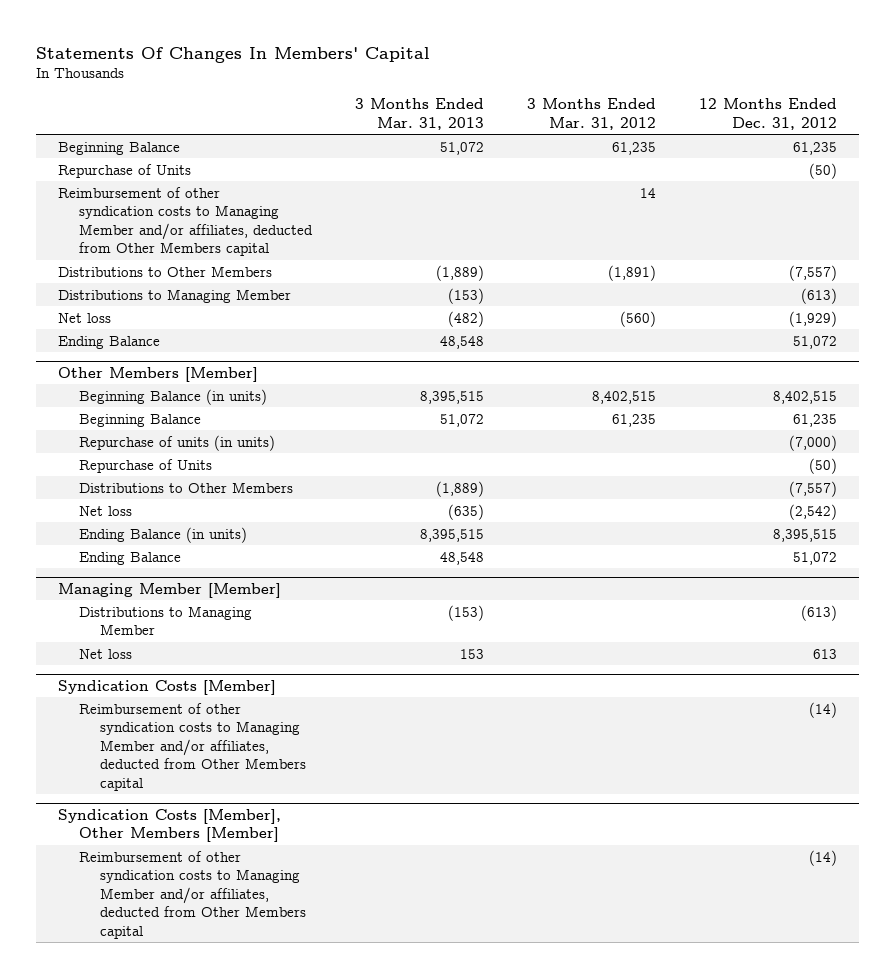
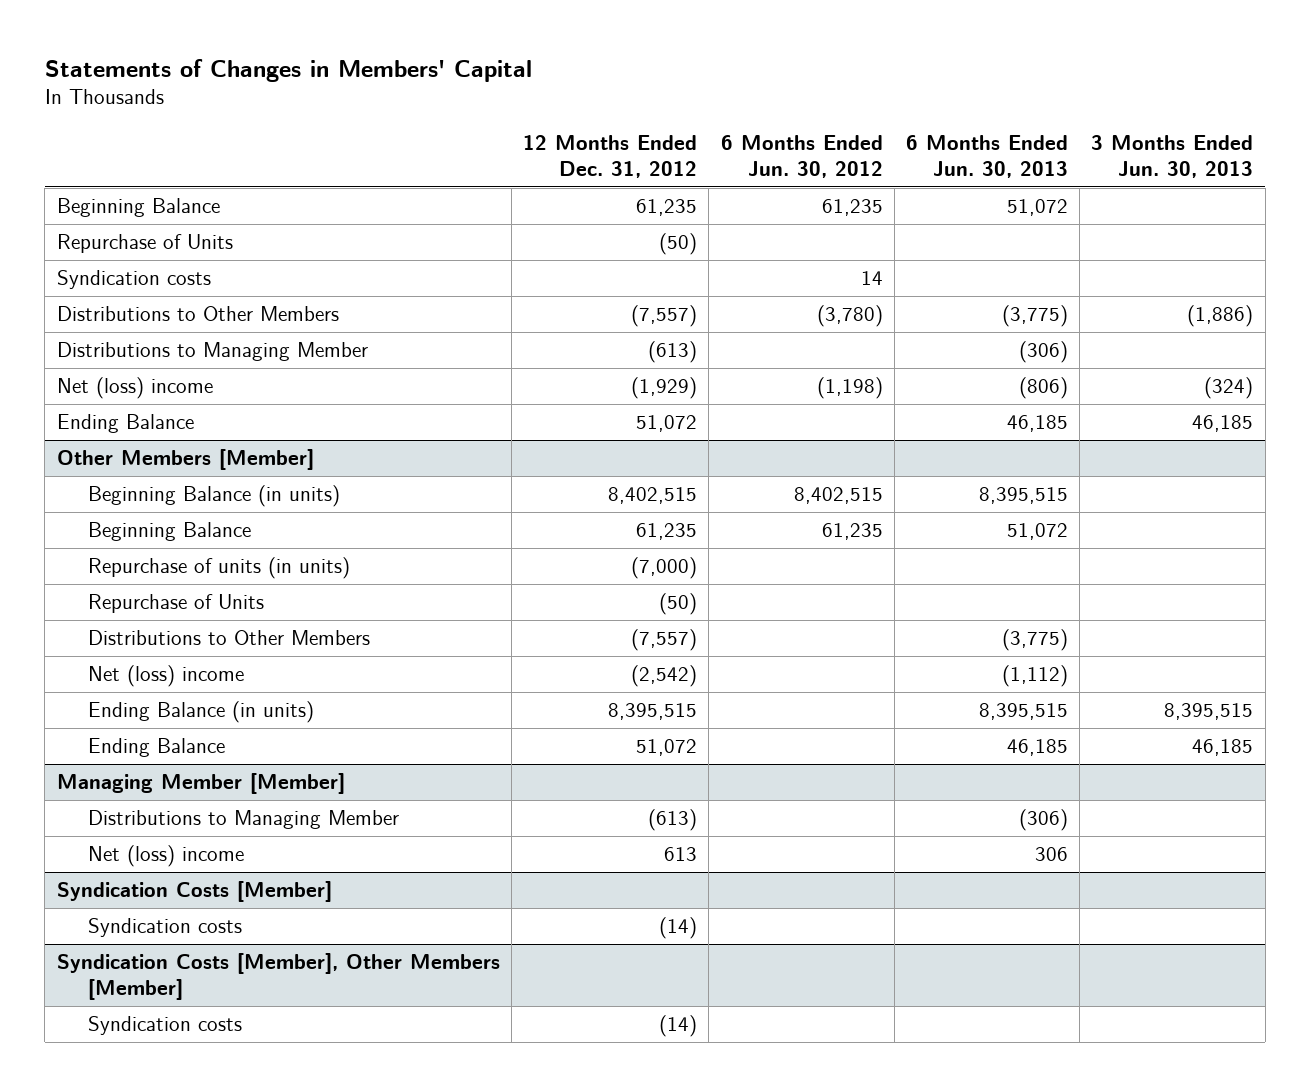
[35,46,430,63] Statements Of Changes In Members' Capital -> [44,58,532,82] Statements of Changes in Members' Capital
[355,98,485,130] 3 Months Ended Mar. 31, 2013 -> none
[527,98,657,130] 3 Months Ended Mar. 31, 2012 -> none
none -> [720,135,883,178] 6 Months Ended Jun. 30, 2012
none -> [905,135,1068,178] 6 Months Ended Jun. 30, 2013
none -> [1091,135,1254,178] 3 Months Ended Jun. 30, 2013
[57,186,313,257] Reimbursement of other syndication costs to Managing Member and/or affiliates, deducted from Other Members capital -> [56,270,211,290] Syndication costs
[57,312,111,323] Net loss -> [56,377,213,400] Net (loss) income
[78,505,132,516] Net loss -> [87,665,244,688] Net (loss) income
[78,648,132,659] Net loss -> [87,845,244,868] Net (loss) income
[78,702,307,791] Reimbursement of other syndication costs to Managing Member and/or affiliates, deducted from Other Members capital -> [87,918,242,938] Syndication costs
[78,850,307,939] Reimbursement of other syndication costs to Managing Member and/or affiliates, deducted from Other Members capital -> [87,1016,242,1036] Syndication costs

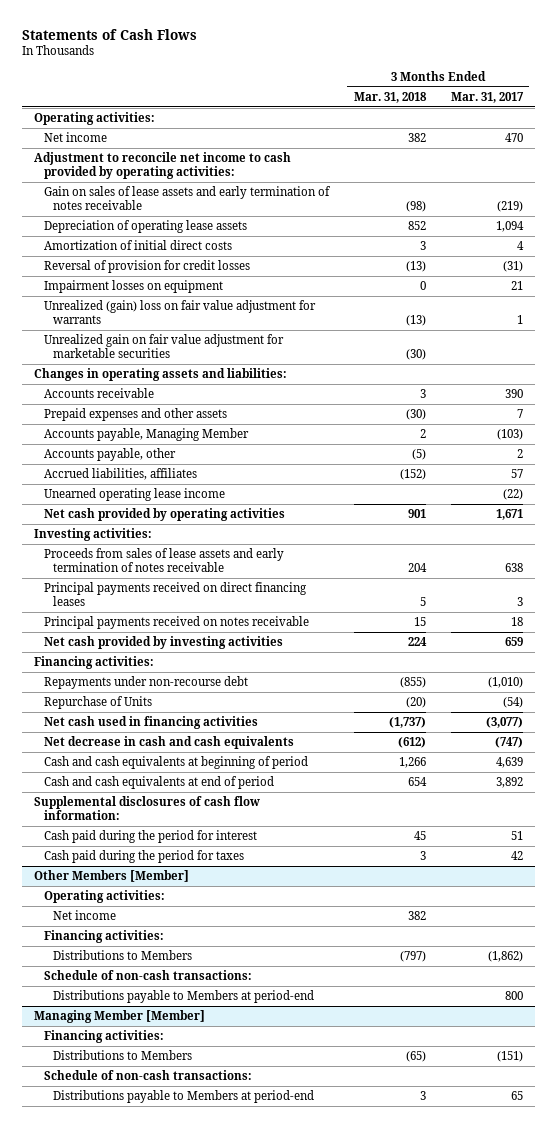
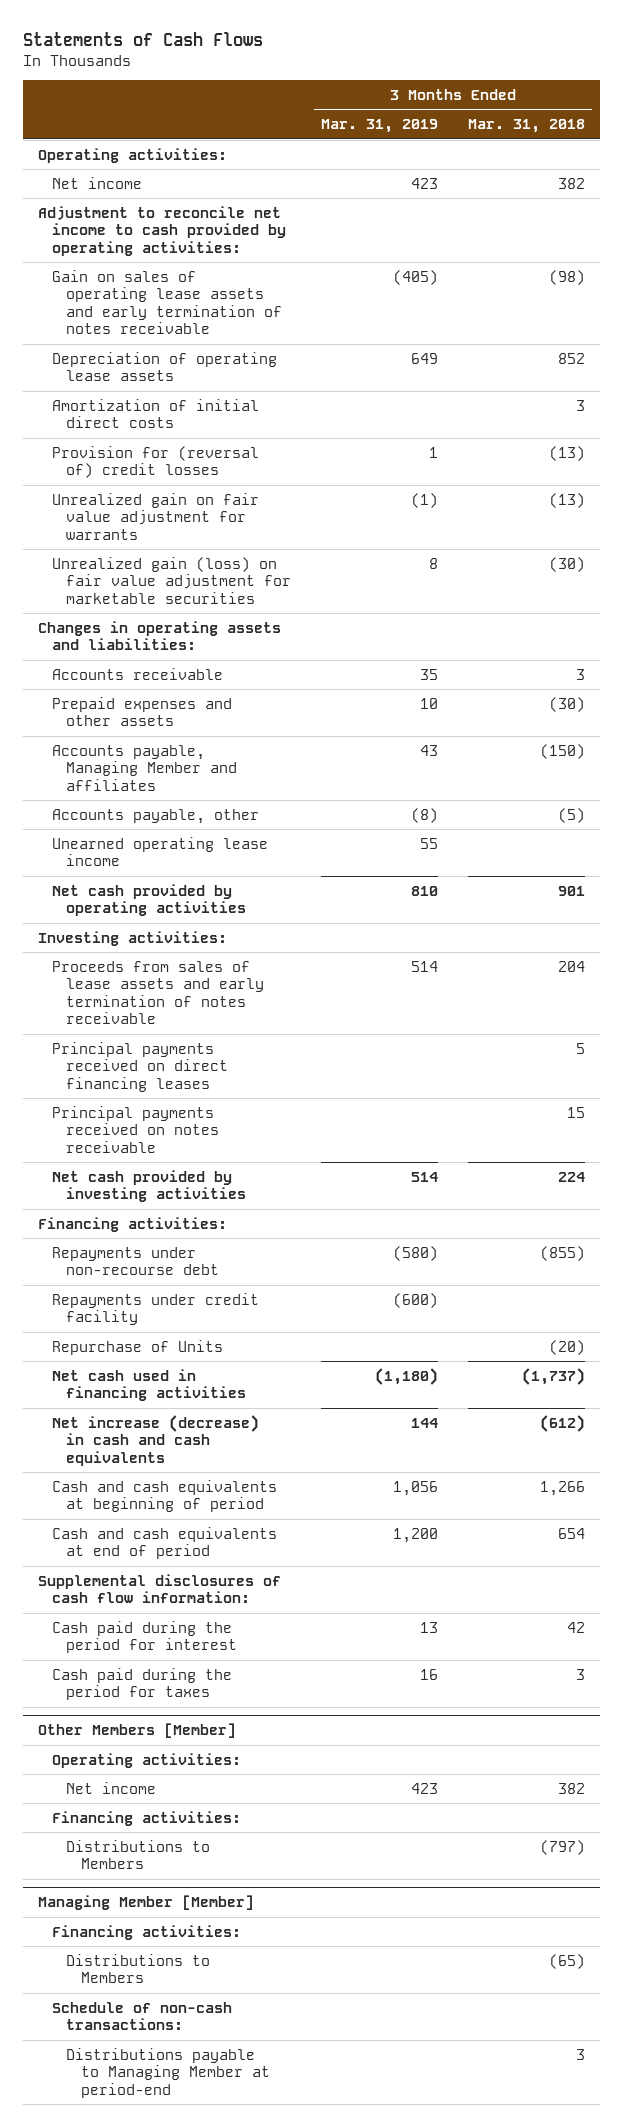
[450,92,524,104] Mar. 31, 2017 -> none
none -> [321,119,439,134] Mar. 31, 2019
[43,186,331,211] Gain on sales of lease assets and early termination of notes receivable -> [52,269,283,335] Gain on sales of operating lease assets and early termination of notes receivable
[43,280,223,294] Impairment losses on equipment -> none
[43,260,250,274] Reversal of provision for credit losses -> [52,445,260,479] Provision for (reversal of) credit losses
[43,300,316,325] Unrealized (gain) loss on fair value adjustment for warrants -> [52,492,260,540] Unrealized gain on fair value adjustment for warrants
[43,334,284,359] Unrealized gain on fair value adjustment for marketable securities -> [52,556,292,604] Unrealized gain (loss) on fair value adjustment for marketable securities
[43,428,249,442] Accounts payable, Managing Member -> [52,744,238,791] Accounts payable, Managing Member and affiliates
[419,429,426,439] 2 -> [539,743,585,759] (150)
[43,468,197,481] Accrued liabilities, affiliates -> none
none -> [52,1292,260,1326] Repayments under credit facility
[43,736,294,750] Net decrease in cash and cash equivalents -> [52,1414,260,1466] Net increase (decrease) in cash and cash equivalents
[413,831,426,841] 45 -> [566,1621,585,1633] 42
[43,970,252,981] Schedule of non-cash transactions: -> none
[52,990,314,1004] Distributions payable to Members at period-end -> none
[52,1090,314,1104] Distributions payable to Members at period-end -> [66,2047,270,2098] Distributions payable to Managing Member at period-end

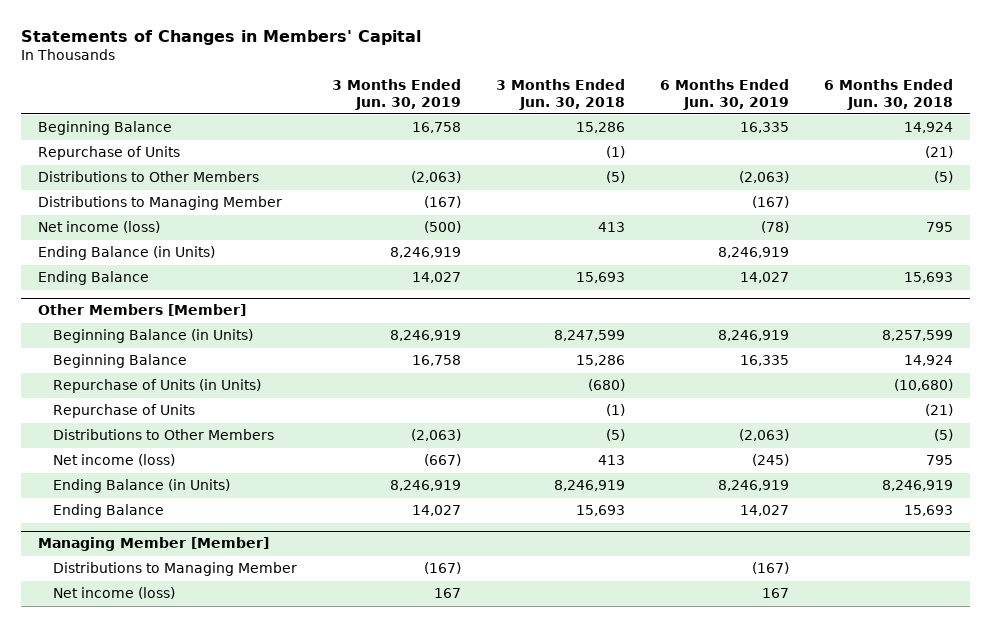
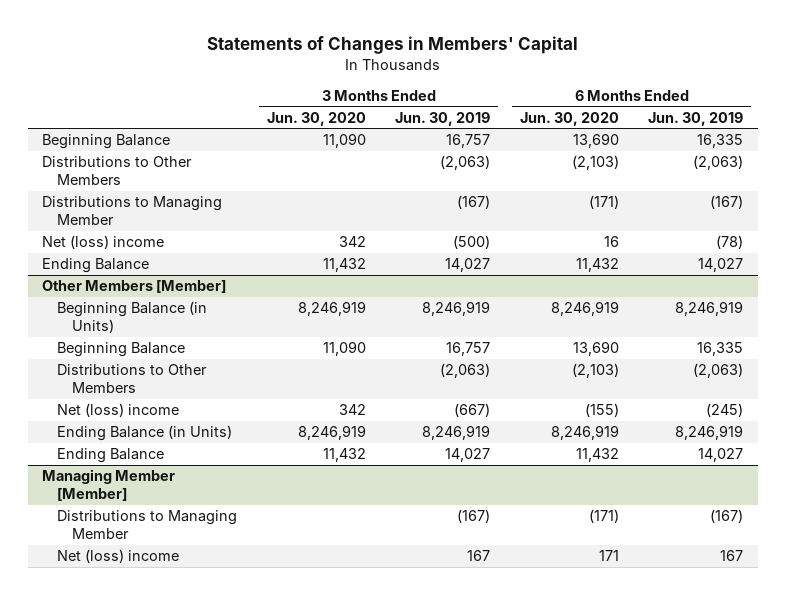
[495,79,625,110] 3 Months Ended Jun. 30, 2018 -> none
[823,79,953,110] 6 Months Ended Jun. 30, 2018 -> none
none -> [266,111,366,126] Jun. 30, 2020
none -> [519,111,619,126] Jun. 30, 2020
[38,146,181,161] Repurchase of Units -> none
[412,122,462,134] 16,758 -> [446,134,491,149] 16,757
[38,246,216,261] Ending Balance (in Units) -> none
[38,221,161,234] Net income (loss) -> [42,235,165,250] Net (loss) income
[53,379,262,394] Repurchase of Units (in Units) -> none
[53,404,196,419] Repurchase of Units -> none
[412,355,462,367] 16,758 -> [446,342,491,357] 16,757
[53,454,176,467] Net income (loss) -> [57,403,180,418] Net (loss) income
[53,587,176,600] Net income (loss) -> [57,549,180,564] Net (loss) income

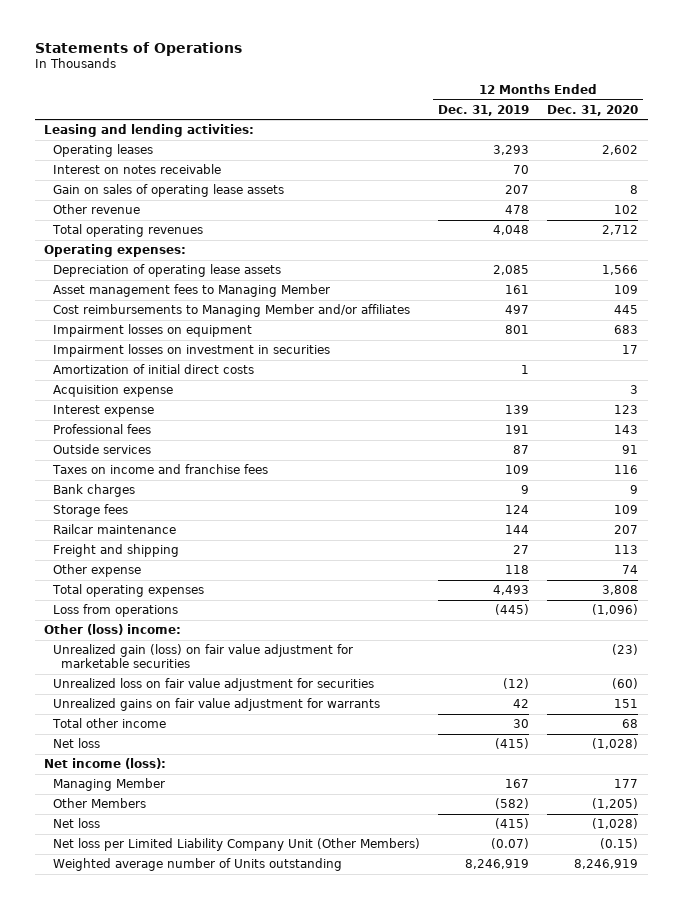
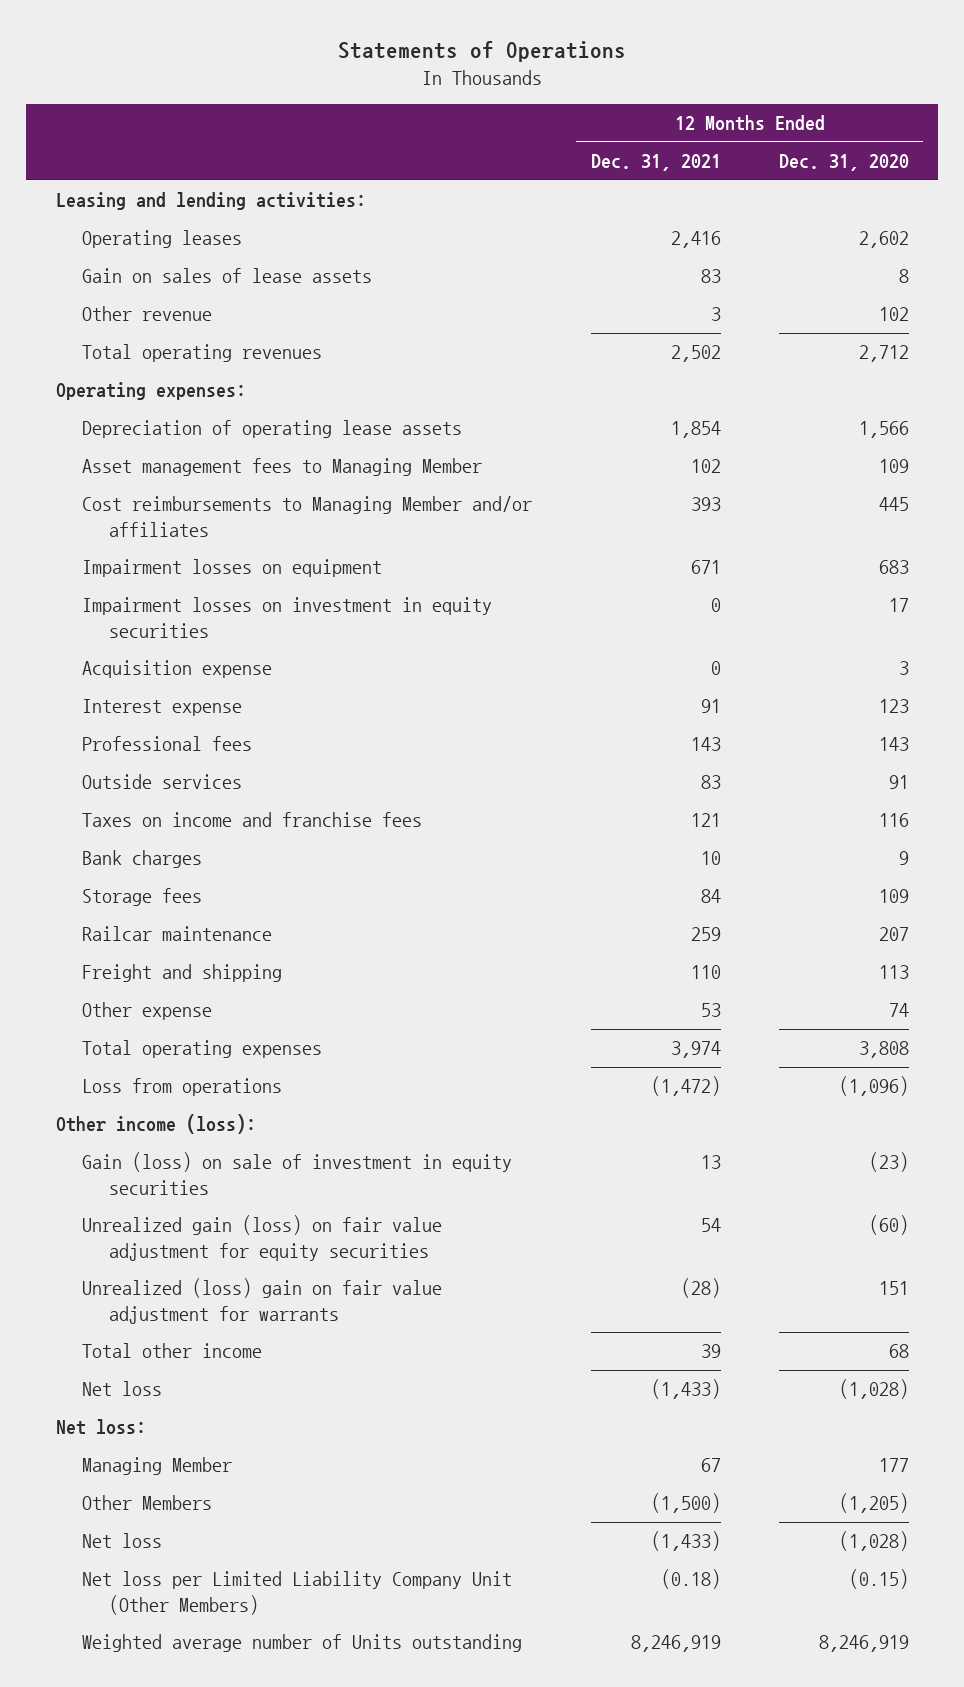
[437,104,529,116] Dec. 31, 2019 -> none
none -> [590,153,721,171] Dec. 31, 2021
[52,164,221,175] Interest on notes receivable -> none
[52,184,284,198] Gain on sales of operating lease assets -> [82,268,373,284] Gain on sales of lease assets
[52,364,254,375] Amortization of initial direct costs -> none
[52,344,330,358] Impairment losses on investment in securities -> [82,597,493,638] Impairment losses on investment in equity securities
[43,624,181,636] Other (loss) income: -> [55,1114,256,1135] Other income (loss):
[52,644,353,668] Unrealized gain (loss) on fair value adjustment for marketable securities -> [82,1152,513,1195] Gain (loss) on sale of investment in equity securities
[52,678,374,692] Unrealized loss on fair value adjustment for securities -> [82,1215,443,1261] Unrealized gain (loss) on fair value adjustment for equity securities
[52,698,380,712] Unrealized gains on fair value adjustment for warrants -> [82,1278,443,1324] Unrealized (loss) gain on fair value adjustment for warrants
[43,758,166,770] Net income (loss): -> [55,1419,146,1436] Net loss:

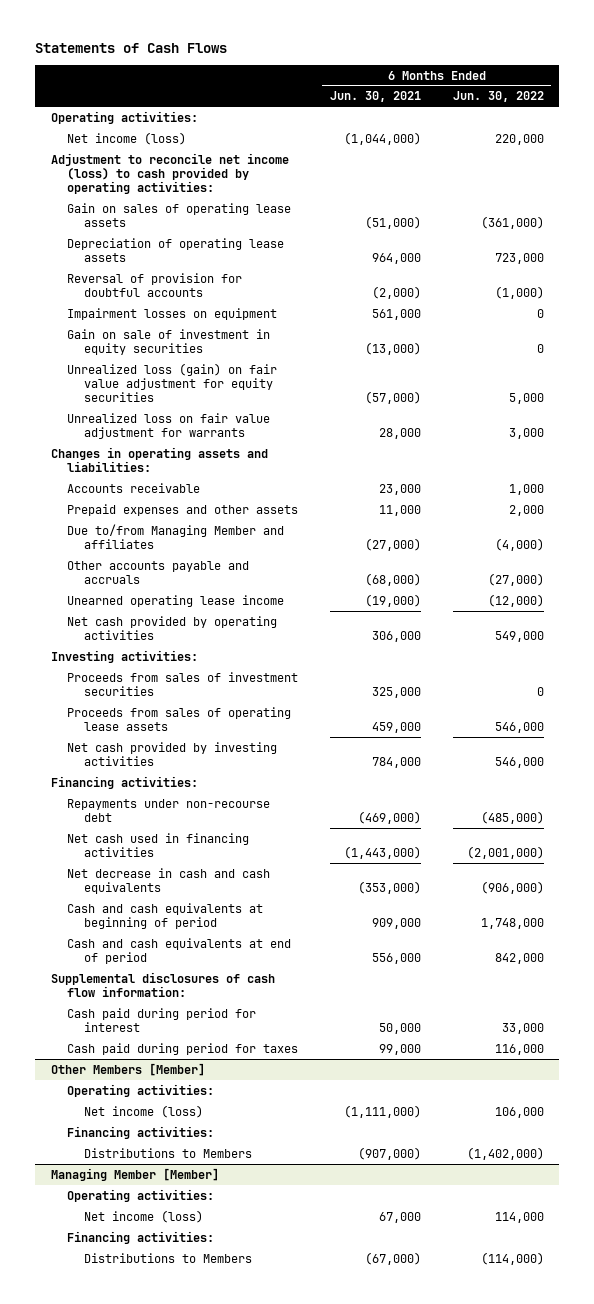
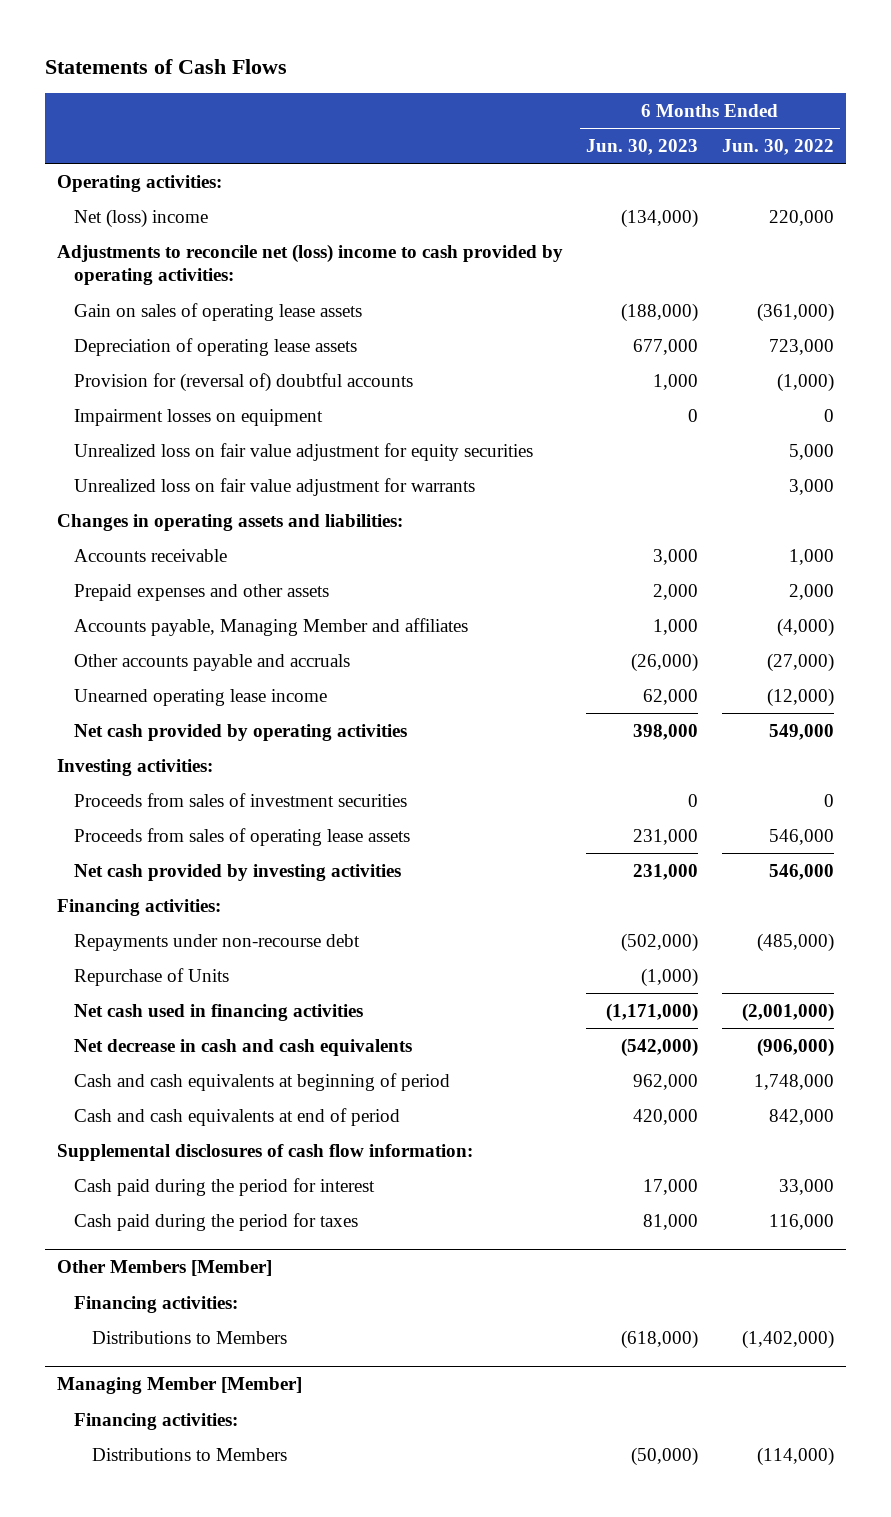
[330,91,422,103] Jun. 30, 2021 -> none
none -> [586,138,699,155] Jun. 30, 2023
[67,131,187,145] Net income (loss) -> [74,208,209,228] Net (loss) income
[50,152,289,195] Adjustment to reconcile net income (loss) to cash provided by operating activities: -> [56,243,563,286] Adjustments to reconcile net (loss) income to cash provided by operating activities:
[67,272,243,297] Reversal of provision for doubtful accounts -> [74,372,414,392] Provision for (reversal of) doubtful accounts
[67,328,271,355] Gain on sale of investment in equity securities -> none
[67,362,278,403] Unrealized loss (gain) on fair value adjustment for equity securities -> [74,442,534,461] Unrealized loss on fair value adjustment for equity securities
[67,523,285,549] Due to/from Managing Member and affiliates -> none
none -> [74,617,469,636] Accounts payable, Managing Member and affiliates
none -> [74,967,230,986] Repurchase of Units
[67,1007,257,1032] Cash paid during period for interest -> [74,1177,376,1196] Cash paid during the period for interest
[67,1042,299,1055] Cash paid during period for taxes -> [74,1212,359,1231] Cash paid during the period for taxes
[67,1083,215,1097] Operating activities: -> none
[84,1104,204,1118] Net income (loss) -> none
[67,1188,215,1202] Operating activities: -> none
[84,1209,204,1223] Net income (loss) -> none

